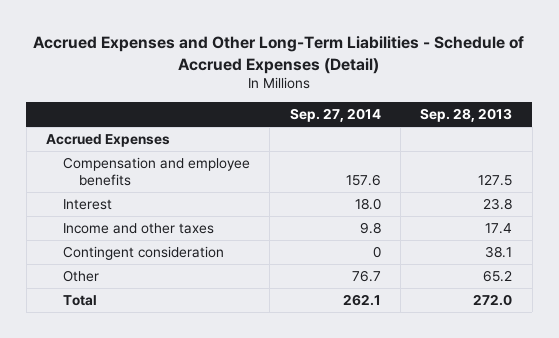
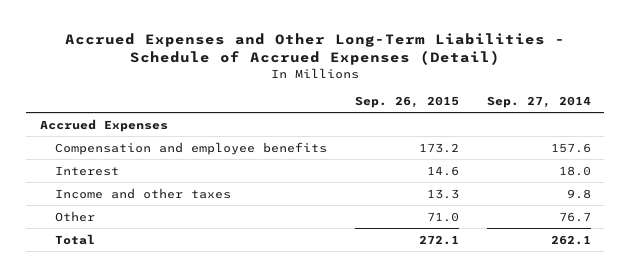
[420,108,513,123] Sep. 28, 2013 -> none
none -> [354,95,459,108] Sep. 26, 2015
[62,245,224,260] Contingent consideration -> none

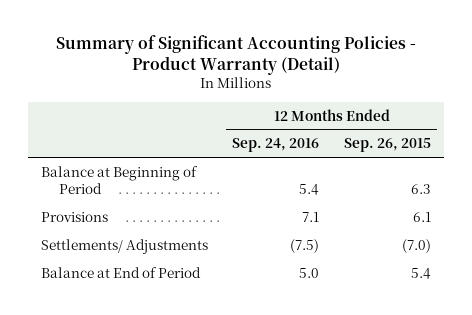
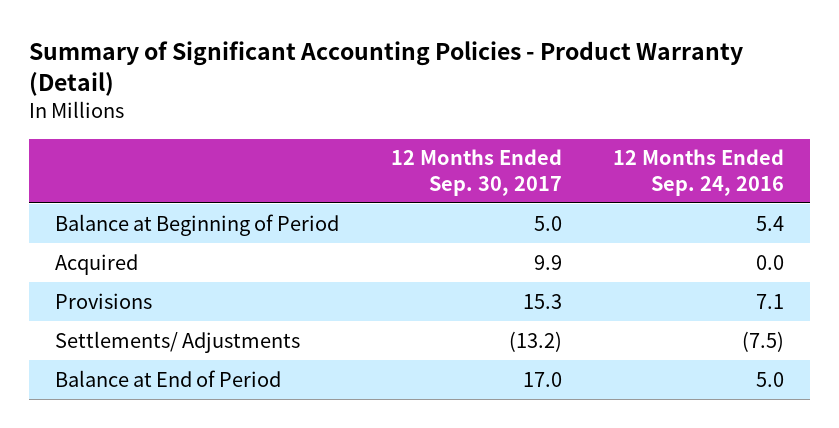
[344,138,432,153] Sep. 26, 2015 -> none
none -> [390,149,562,196] 12 Months Ended Sep. 30, 2017
none -> [54,253,138,275] Acquired

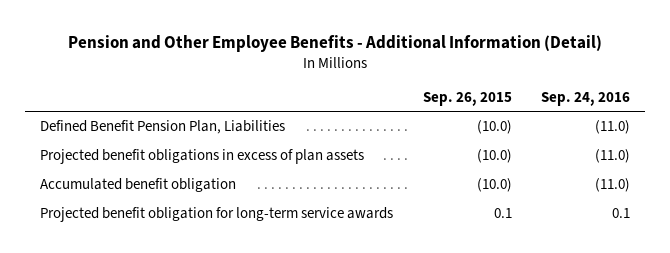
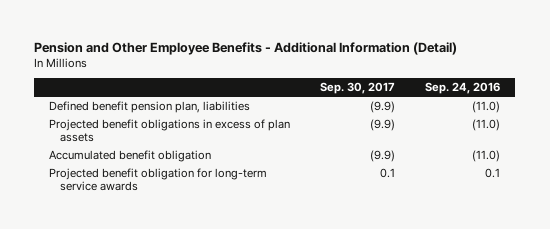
[422,92,512,107] Sep. 26, 2015 -> none
none -> [320,82,396,95] Sep. 30, 2017
[39,120,285,135] Defined Benefit Pension Plan, Liabilities -> [49,100,251,113] Defined benefit pension plan, liabilities

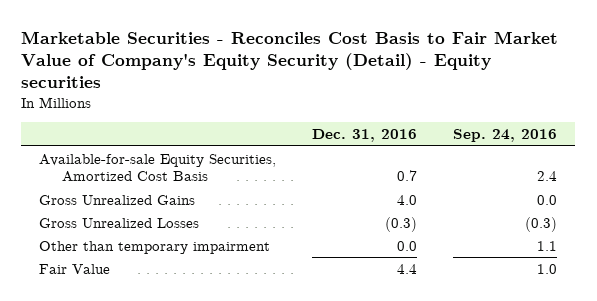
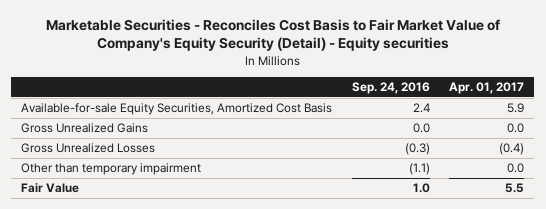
[312,128,418,142] Dec. 31, 2016 -> none
none -> [449,81,525,94] Apr. 01, 2017
[537,240,558,251] 1.1 -> [408,163,430,176] (1.1)

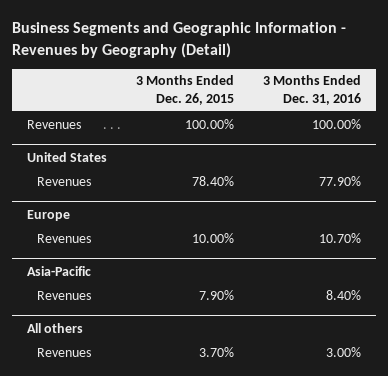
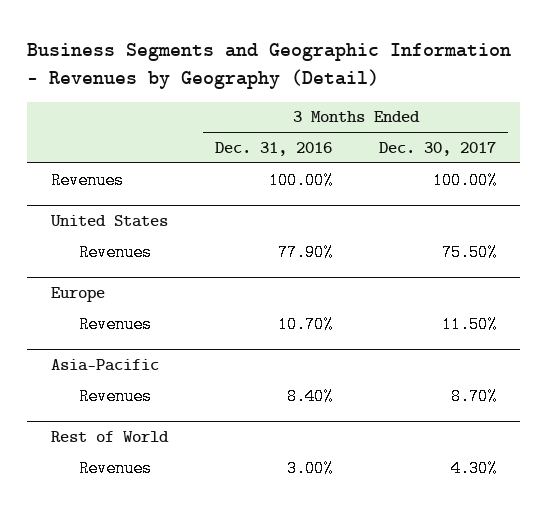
[136,75,235,106] 3 Months Ended Dec. 26, 2015 -> none
none -> [379,141,497,156] Dec. 30, 2017
[26,322,83,333] All others -> [50,431,169,443] Rest of World

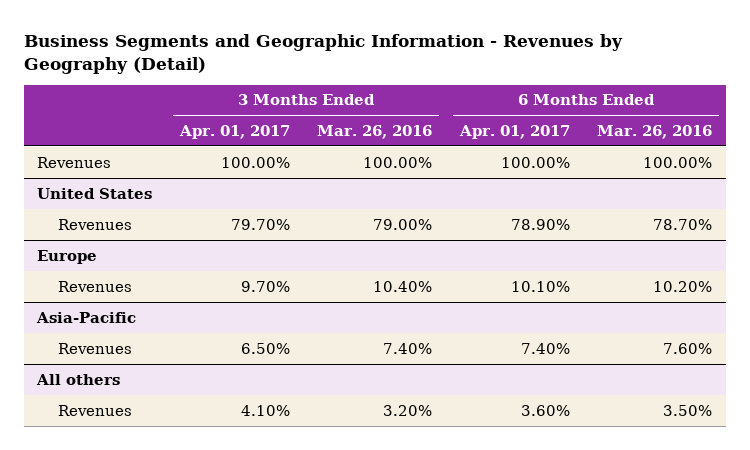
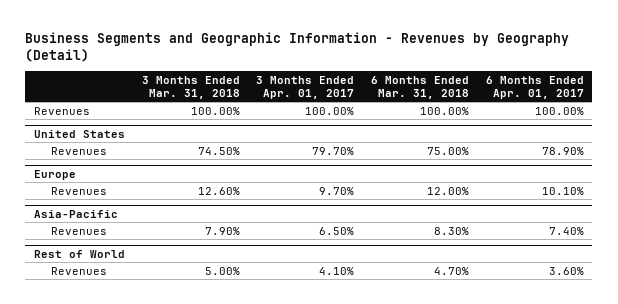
[317,124,433,139] Mar. 26, 2016 -> none
[597,124,713,139] Mar. 26, 2016 -> none
none -> [141,75,240,99] 3 Months Ended Mar. 31, 2018
none -> [371,75,470,99] 6 Months Ended Mar. 31, 2018
[36,373,121,385] All others -> [33,250,125,259] Rest of World

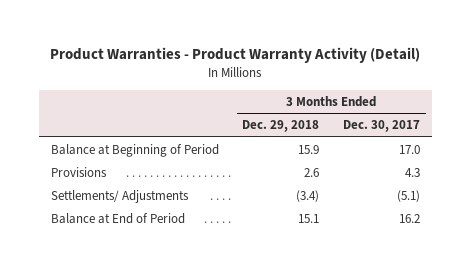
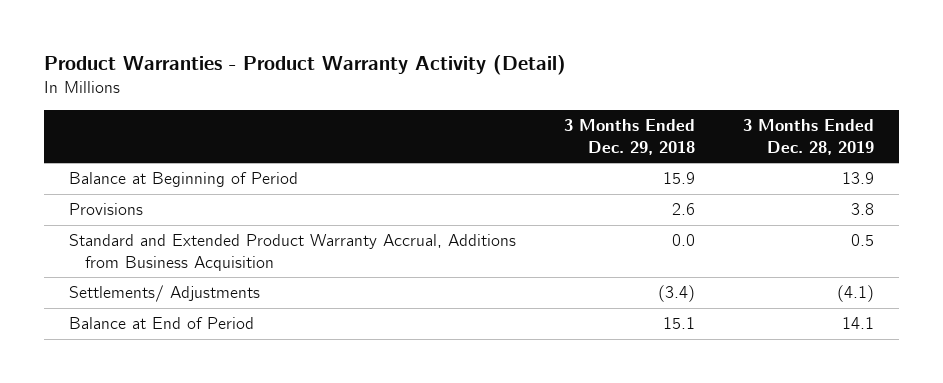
[342,120,420,133] Dec. 30, 2017 -> none
none -> [743,119,875,155] 3 Months Ended Dec. 28, 2019
none -> [68,234,516,271] Standard and Extended Product Warranty Accrual, Additions from Business Acquisition

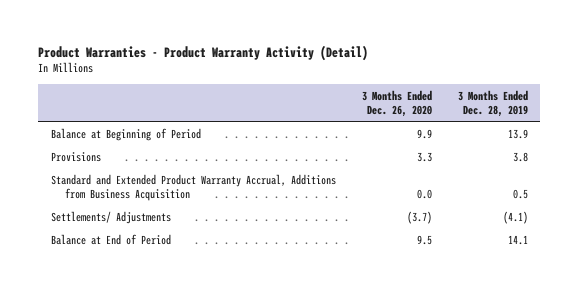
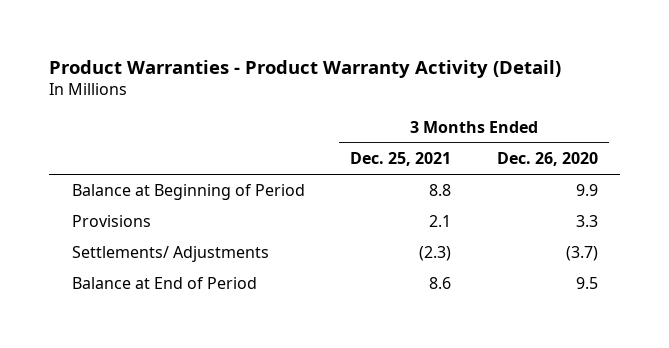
[457,89,528,117] 3 Months Ended Dec. 28, 2019 -> none
none -> [350,152,452,167] Dec. 25, 2021
[51,173,337,201] Standard and Extended Product Warranty Accrual, Additions from Business Acquisition -> none

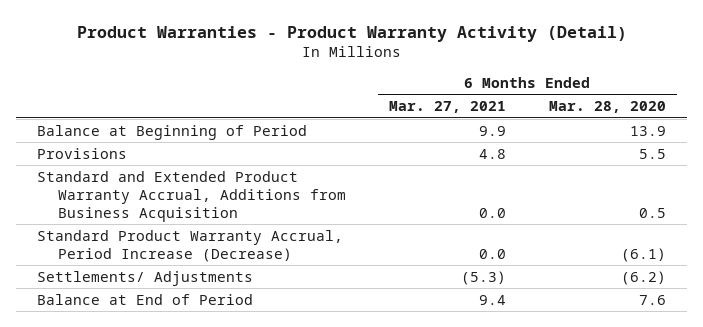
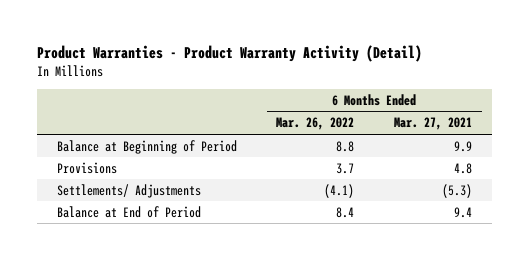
[548,101,666,114] Mar. 28, 2020 -> none
none -> [276,117,355,131] Mar. 26, 2022
[37,170,346,222] Standard and Extended Product Warranty Accrual, Additions from Business Acquisition -> none
[37,229,344,262] Standard Product Warranty Accrual, Period Increase (Decrease) -> none

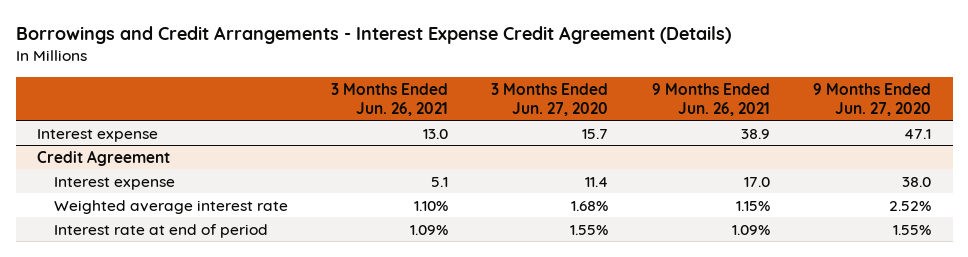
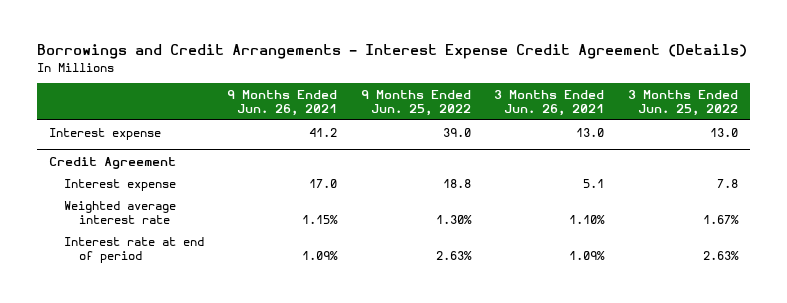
[491,82,609,116] 3 Months Ended Jun. 27, 2020 -> none
[813,82,932,116] 9 Months Ended Jun. 27, 2020 -> none
none -> [360,90,471,117] 9 Months Ended Jun. 25, 2022
none -> [627,90,738,117] 3 Months Ended Jun. 25, 2022
[740,128,770,139] 38.9 -> [309,127,338,137] 41.2

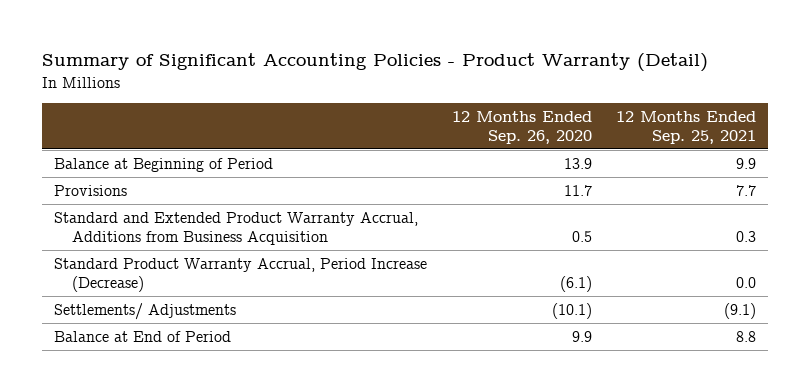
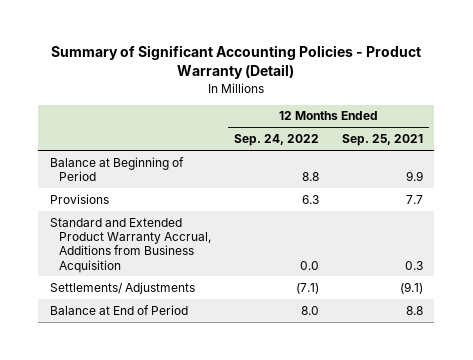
[451,110,592,144] 12 Months Ended Sep. 26, 2020 -> none
none -> [234,134,320,147] Sep. 24, 2022
[54,257,428,292] Standard Product Warranty Accrual, Period Increase (Decrease) -> none

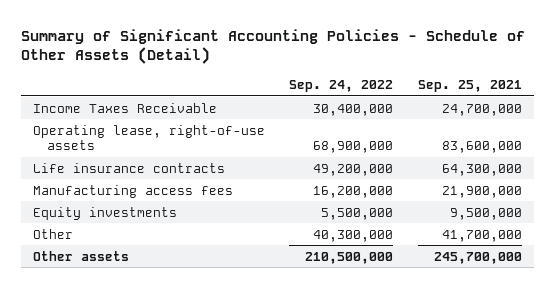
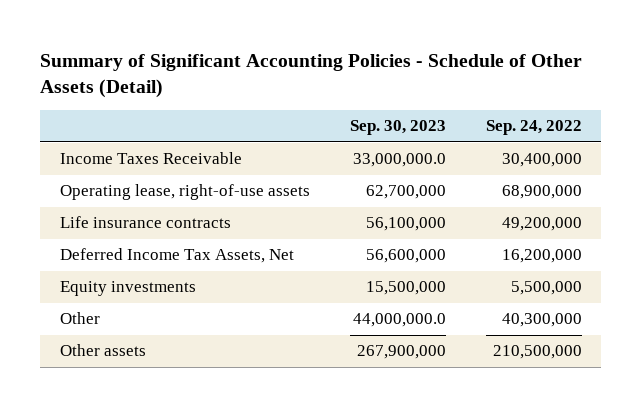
[417,79,522,92] Sep. 25, 2021 -> none
none -> [349,120,446,136] Sep. 30, 2023
[32,184,233,198] Manufacturing access fees -> [60,248,295,264] Deferred Income Tax Assets, Net

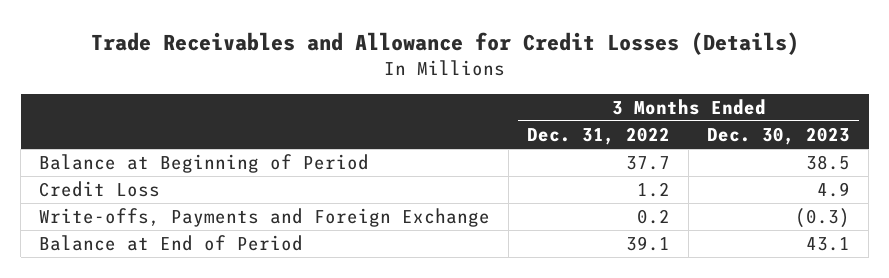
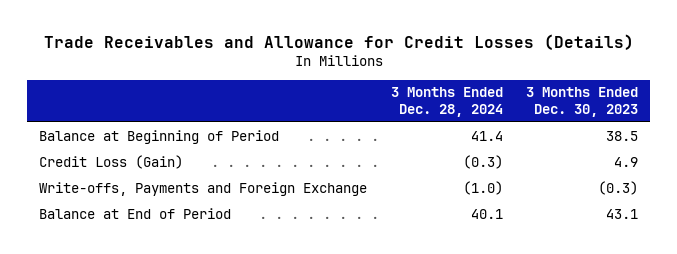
[527,127,671,146] Dec. 31, 2022 -> none
none -> [390,87,503,117] 3 Months Ended Dec. 28, 2024
[39,181,161,198] Credit Loss -> [39,154,184,169] Credit Loss (Gain)

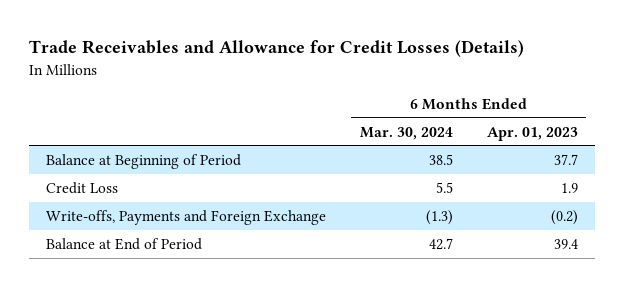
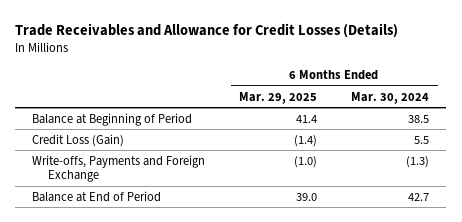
[486,126,578,141] Apr. 01, 2023 -> none
none -> [239,91,318,104] Mar. 29, 2025
[46,181,119,194] Credit Loss -> [32,133,125,147] Credit Loss (Gain)

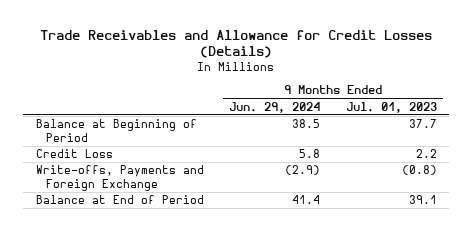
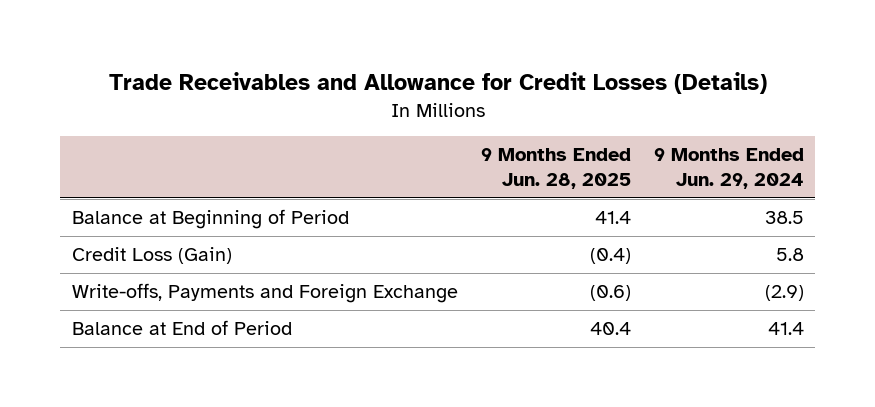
[345,101,437,113] Jul. 01, 2023 -> none
none -> [480,148,631,189] 9 Months Ended Jun. 28, 2025
[35,149,113,159] Credit Loss -> [71,247,232,265] Credit Loss (Gain)

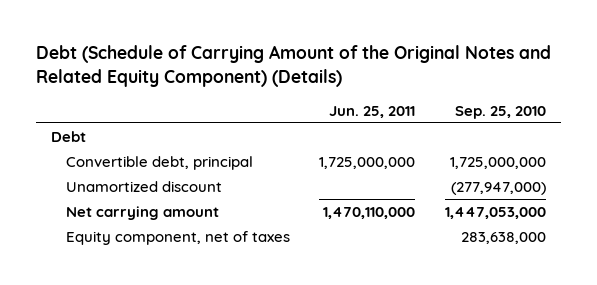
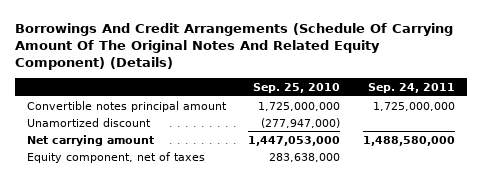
[35,45,551,87] Debt (Schedule of Carrying Amount of the Original Notes and Related Equity Component) (Details) -> [15,22,454,71] Borrowings And Credit Arrangements (Schedule Of Carrying Amount Of The Original Notes And Related Equity Component) (Details)
[329,105,416,118] Jun. 25, 2011 -> none
none -> [368,82,456,93] Sep. 24, 2011
[50,130,86,142] Debt -> none
[65,155,253,170] Convertible debt, principal -> [26,100,227,112] Convertible notes principal amount

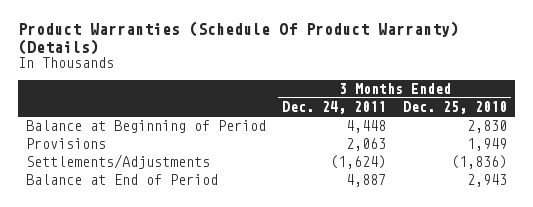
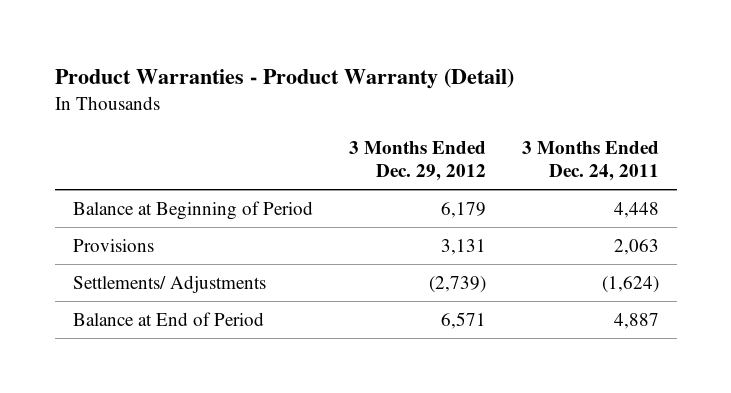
[17,21,459,55] Product Warranties (Schedule Of Product Warranty) (Details) -> [54,68,514,90] Product Warranties - Product Warranty (Detail)
[402,101,507,115] Dec. 25, 2010 -> none
none -> [348,140,486,181] 3 Months Ended Dec. 29, 2012
[25,154,210,170] Settlements/Adjustments -> [72,274,266,293] Settlements/ Adjustments

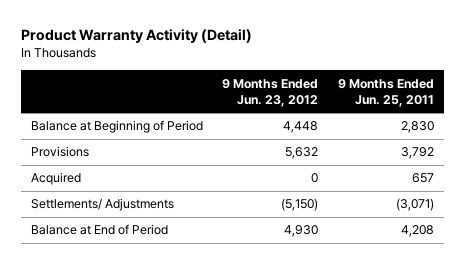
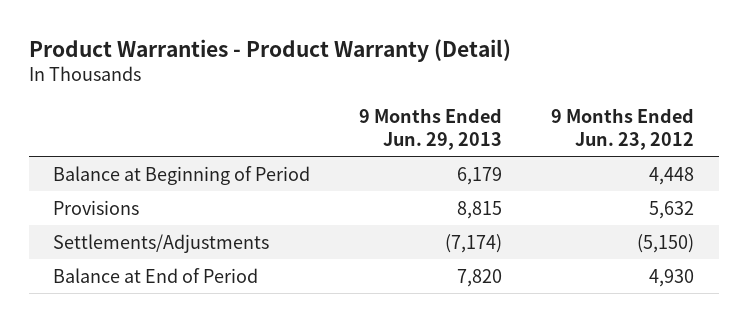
[20,29,252,44] Product Warranty Activity (Detail) -> [28,38,511,62] Product Warranties - Product Warranty (Detail)
[337,78,434,107] 9 Months Ended Jun. 25, 2011 -> none
none -> [359,108,503,150] 9 Months Ended Jun. 29, 2013
[30,172,81,186] Acquired -> none
[30,198,174,212] Settlements/ Adjustments -> [53,233,270,253] Settlements/Adjustments

